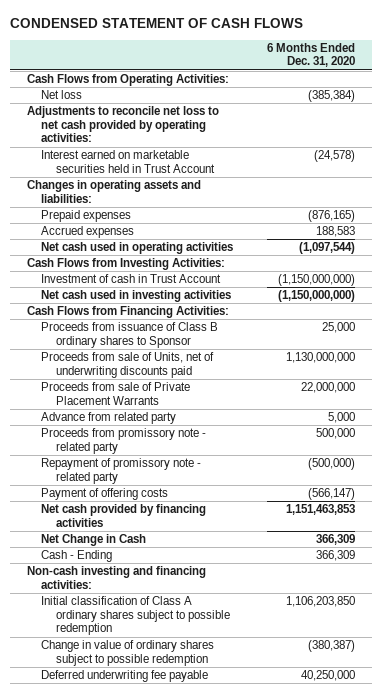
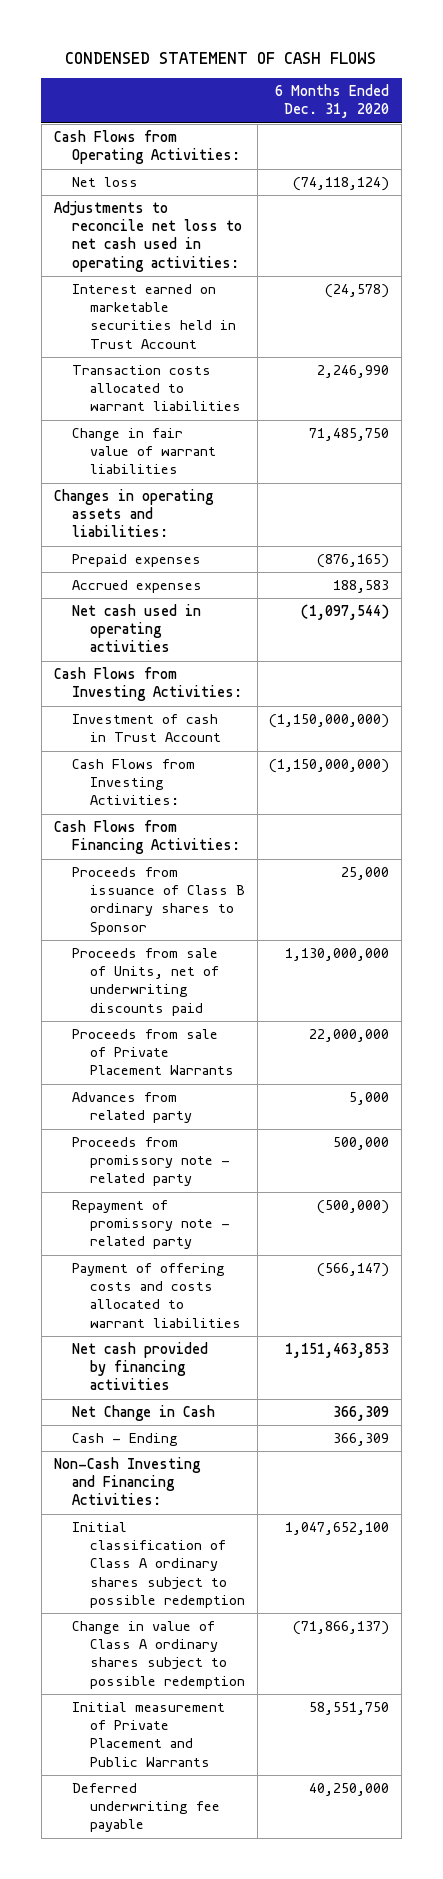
[307,90,355,103] (385,384) -> [293,177,390,192] (74,118,124)
[26,106,219,143] Adjustments to reconcile net loss to net cash provided by operating activities: -> [53,201,242,272] Adjustments to reconcile net loss to net cash used in operating activities:
none -> [71,365,241,412] Transaction costs allocated to warrant liabilities
none -> [71,428,216,475] Change in fair value of warrant liabilities
[41,290,232,303] Net cash used in investing activities -> [71,759,195,806] Cash Flows from Investing Activities:
[41,412,177,425] Advance from related party -> [71,1092,192,1124] Advances from related party
[41,488,169,501] Payment of offering costs -> [71,1263,241,1328] Payment of offering costs and costs allocated to warrant liabilities
[26,566,206,589] Non-cash investing and financing activities: -> [53,1457,201,1506] Non-Cash Investing and Financing Activities:
[285,596,355,608] 1,106,203,850 -> [285,1522,390,1536] 1,047,652,100
[41,640,215,666] Change in value of ordinary shares subject to possible redemption -> [71,1621,245,1689] Change in value of Class A ordinary shares subject to possible redemption
[307,640,355,653] (380,387) -> [293,1621,390,1636] (71,866,137)
none -> [71,1702,225,1767] Initial measurement of Private Placement and Public Warrants

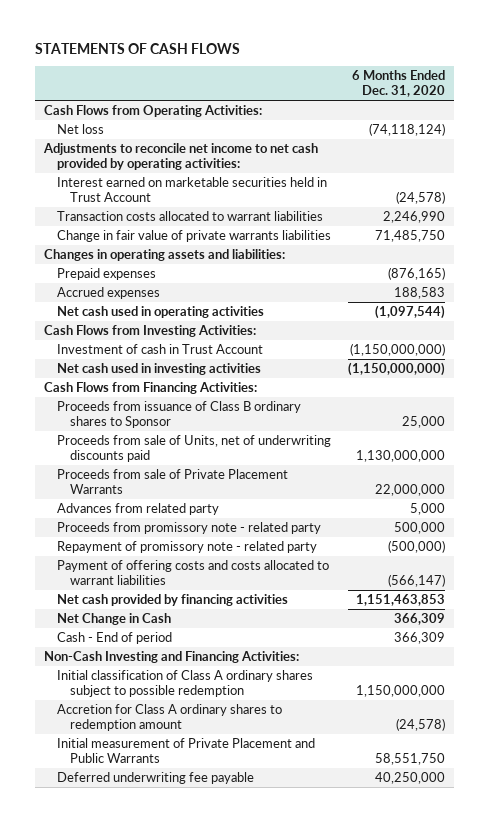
[65,51,377,64] CONDENSED STATEMENT OF CASH FLOWS -> [35,43,241,55] STATEMENTS OF CASH FLOWS
[53,201,242,272] Adjustments to reconcile net loss to net cash used in operating activities: -> [42,142,318,170] Adjustments to reconcile net income to net cash provided by operating activities:
[71,428,216,475] Change in fair value of warrant liabilities -> [56,229,331,242] Change in fair value of private warrants liabilities
[71,759,195,806] Cash Flows from Investing Activities: -> [56,362,261,375] Net cash used in investing activities
[71,1433,178,1447] Cash - Ending -> [56,631,172,644] Cash - End of period
[71,1621,245,1689] Change in value of Class A ordinary shares subject to possible redemption -> none
[285,1522,390,1536] 1,047,652,100 -> [356,684,446,697] 1,150,000,000
none -> [56,703,282,731] Accretion for Class A ordinary shares to redemption amount

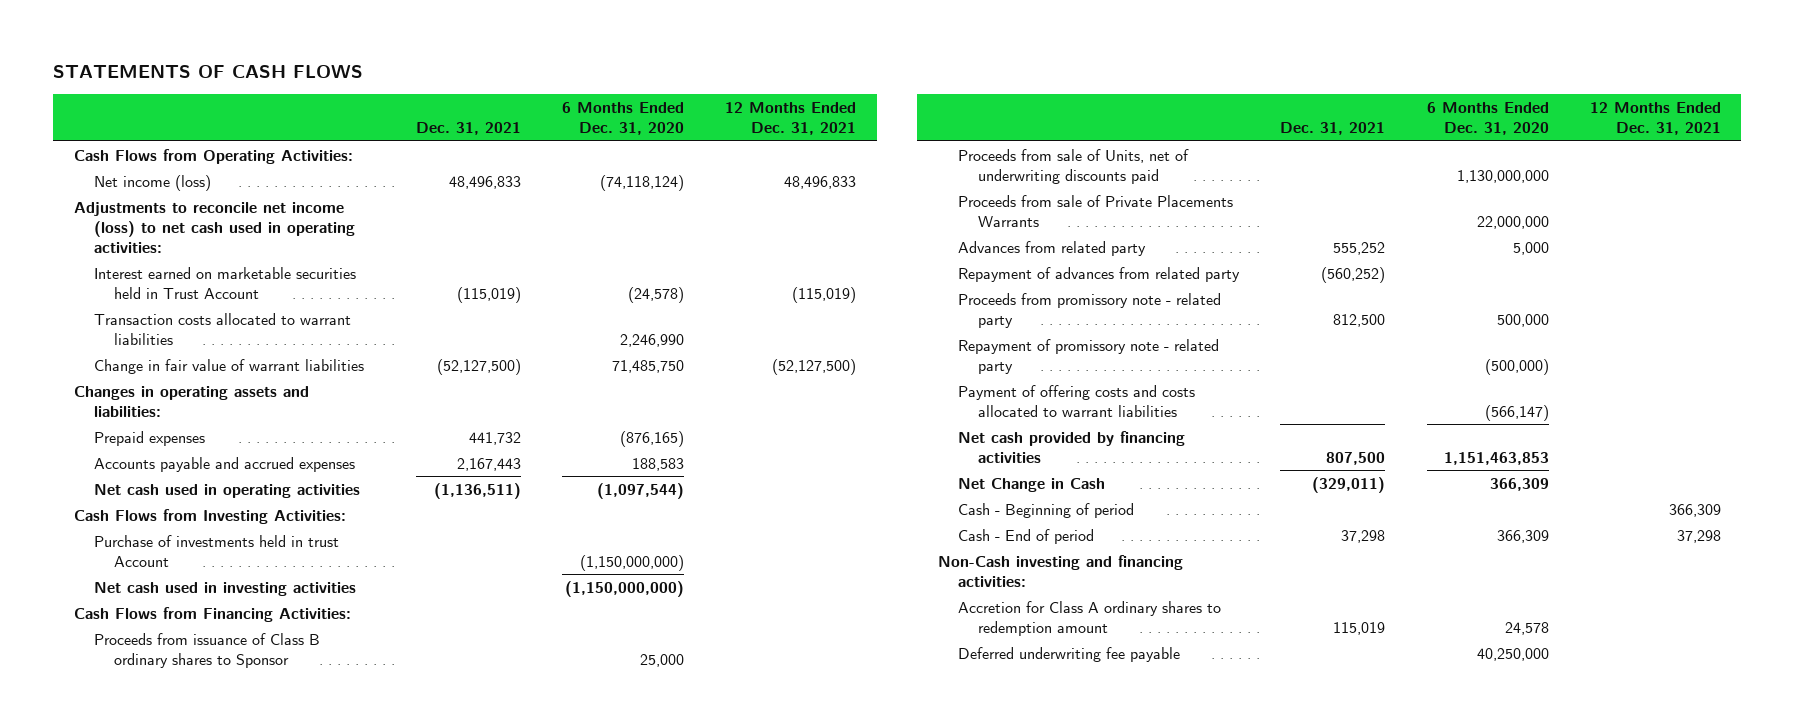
none -> [415,122,521,136] Dec. 31, 2021
none -> [725,102,857,136] 12 Months Ended Dec. 31, 2021
[56,123,104,134] Net loss -> [93,174,211,191] Net income (loss)
[42,142,318,170] Adjustments to reconcile net income to net cash provided by operating activities: -> [73,201,355,253] Adjustments to reconcile net income (loss) to net cash used in operating activities:
[56,229,331,242] Change in fair value of private warrants liabilities -> [93,358,364,374] Change in fair value of warrant liabilities
[56,286,160,299] Accrued expenses -> [93,456,355,472] Accounts payable and accrued expenses
[56,343,263,354] Investment of cash in Trust Account -> [93,534,339,567] Purchase of investments held in trust Account
[56,468,288,494] Proceeds from sale of Private Placement Warrants -> [958,194,1234,227] Proceeds from sale of Private Placements Warrants
none -> [958,266,1241,282] Repayment of advances from related party
none -> [958,502,1135,518] Cash - Beginning of period
[56,669,313,697] Initial classification of Class A ordinary shares subject to possible redemption -> none
[56,737,315,763] Initial measurement of Private Placement and Public Warrants -> none
[43,650,299,663] Non-Cash Investing and Financing Activities: -> [938,554,1184,587] Non-Cash investing and financing activities:
[396,717,446,731] (24,578) -> [1504,621,1549,635] 24,578

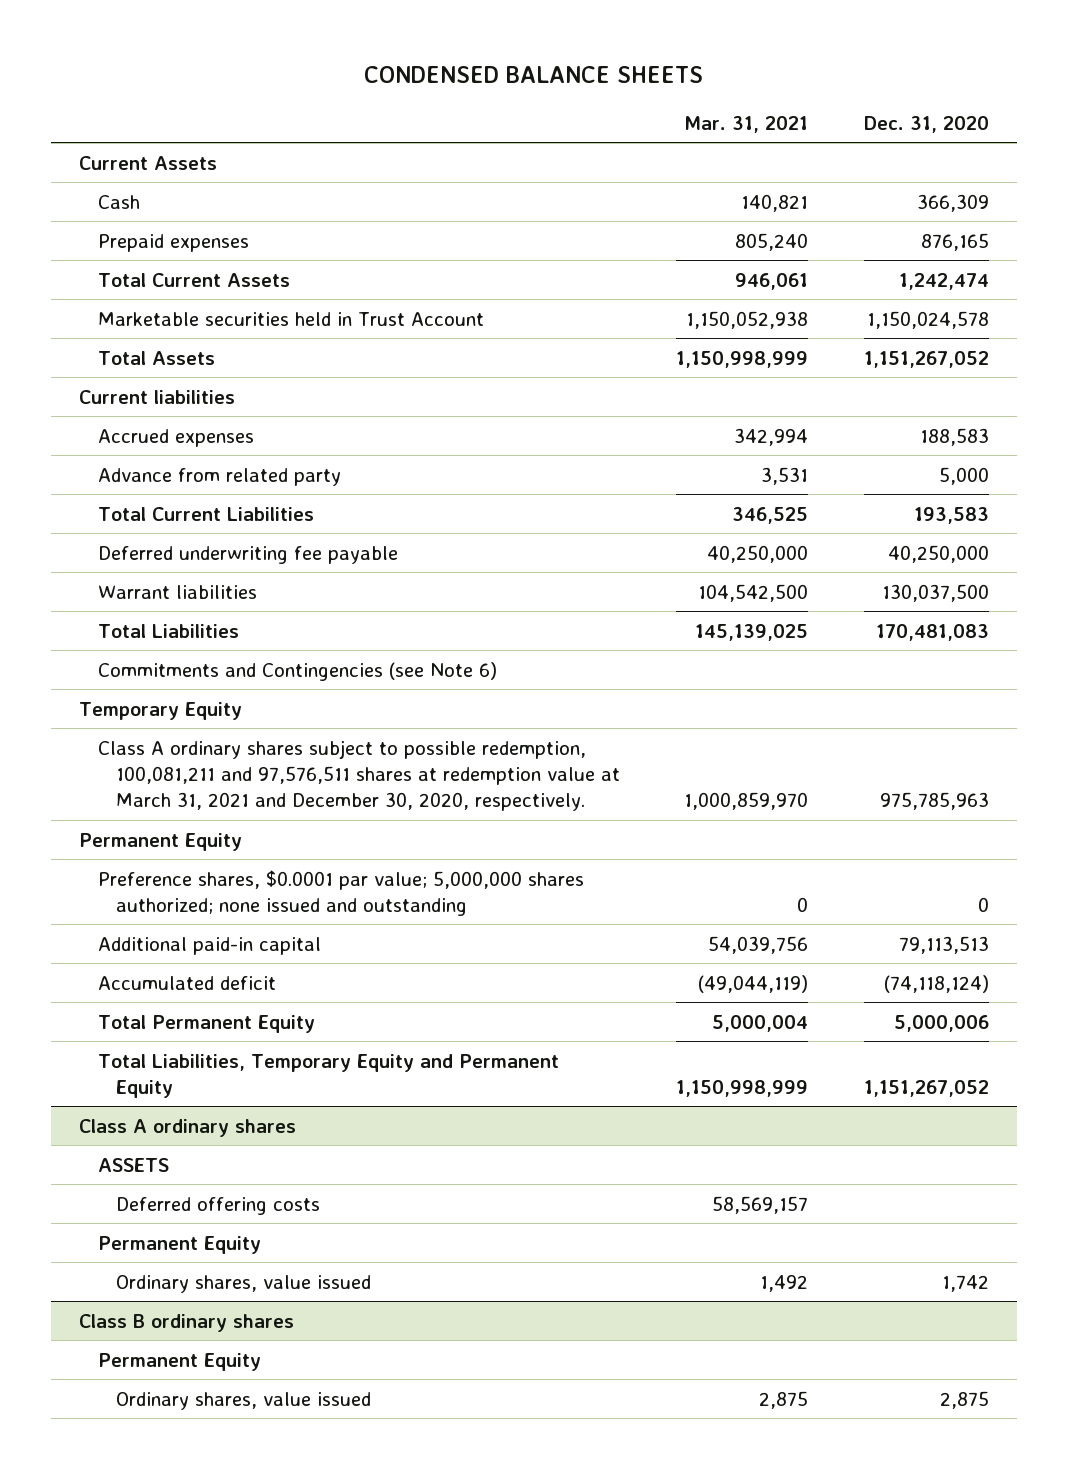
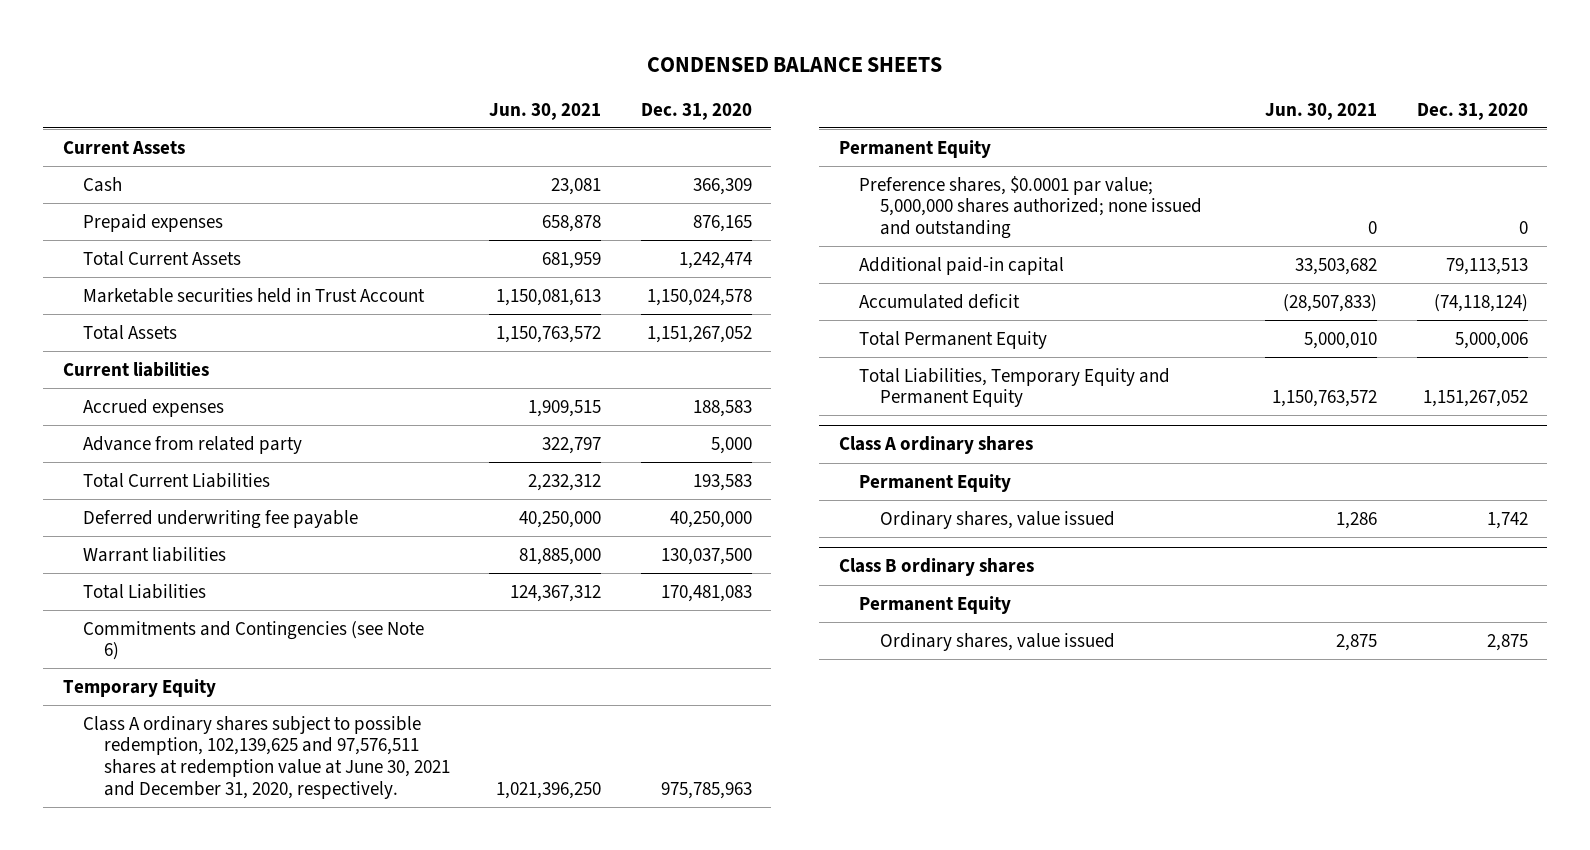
[684,115,809,133] Mar. 31, 2021 -> none
none -> [489,102,602,120] Jun. 30, 2021
[97,739,621,811] Class A ordinary shares subject to possible redemption, 100,081,211 and 97,576,511 shares at redemption value at March 31, 2021 and December 30, 2020, respectively. -> [83,715,450,800] Class A ordinary shares subject to possible redemption, 102,139,625 and 97,576,511 shares at redemption value at June 30, 2021 and December 31, 2020, respectively.
[97,1157,169,1172] ASSETS -> none
[116,1196,321,1215] Deferred offering costs -> none

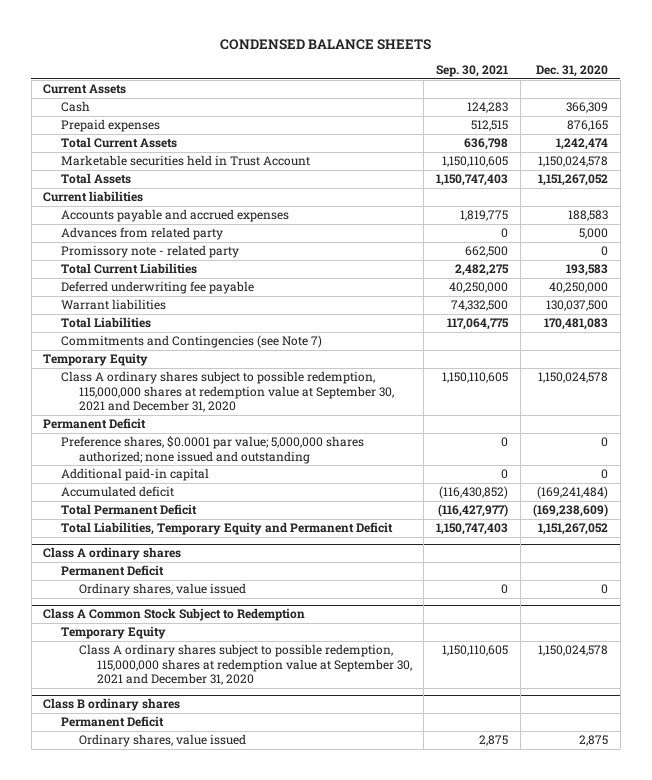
[489,102,602,120] Jun. 30, 2021 -> none
none -> [436,65,509,78] Sep. 30, 2021
[83,398,225,417] Accrued expenses -> [61,209,290,223] Accounts payable and accrued expenses
[83,435,303,454] Advance from related party -> [61,227,224,241] Advances from related party
none -> [61,245,240,259] Promissory note - related party
[83,620,425,661] Commitments and Contingencies (see Note 6) -> [61,335,323,349] Commitments and Contingencies (see Note 7)
[838,139,991,158] Permanent Equity -> none
[83,715,450,800] Class A ordinary shares subject to possible redemption, 102,139,625 and 97,576,511 shares at redemption value at June 30, 2021 and December 31, 2020, respectively. -> [61,371,394,413] Class A ordinary shares subject to possible redemption, 115,000,000 shares at redemption value at September 30, 2021 and December 31, 2020
[660,782,752,800] 975,785,963 -> [538,372,609,384] 1,150,024,578
none -> [43,418,147,430] Permanent Deficit
[1445,257,1528,275] 79,113,513 -> [601,469,609,480] 0
[1433,293,1528,312] (74,118,124) -> [537,486,609,500] (169,241,484)
[859,330,1048,349] Total Permanent Equity -> [61,504,198,516] Total Permanent Deficit
[1454,331,1528,349] 5,000,006 -> [533,504,609,518] (169,238,609)
[859,367,1171,408] Total Liabilities, Temporary Equity and Permanent Equity -> [61,522,394,536] Total Liabilities, Temporary Equity and Permanent Deficit
[859,473,1012,492] Permanent Equity -> none
none -> [61,565,165,577] Permanent Deficit
[1486,511,1528,529] 1,742 -> [601,584,609,595] 0
none -> [43,608,306,622] Class A Common Stock Subject to Redemption
none -> [61,626,167,640] Temporary Equity
none -> [78,644,412,686] Class A ordinary shares subject to possible redemption, 115,000,000 shares at redemption value at September 30, 2021 and December 31, 2020
[859,595,1012,614] Permanent Equity -> none
none -> [61,716,165,728] Permanent Deficit

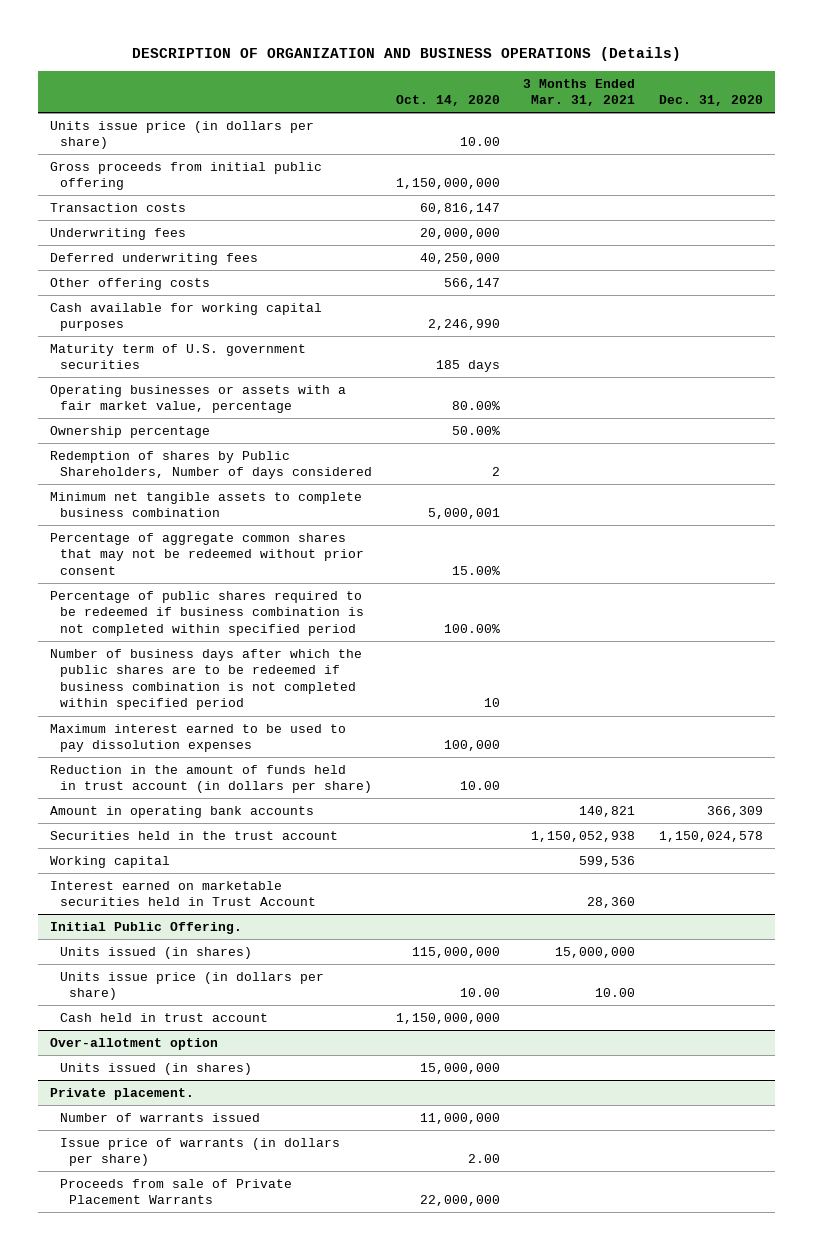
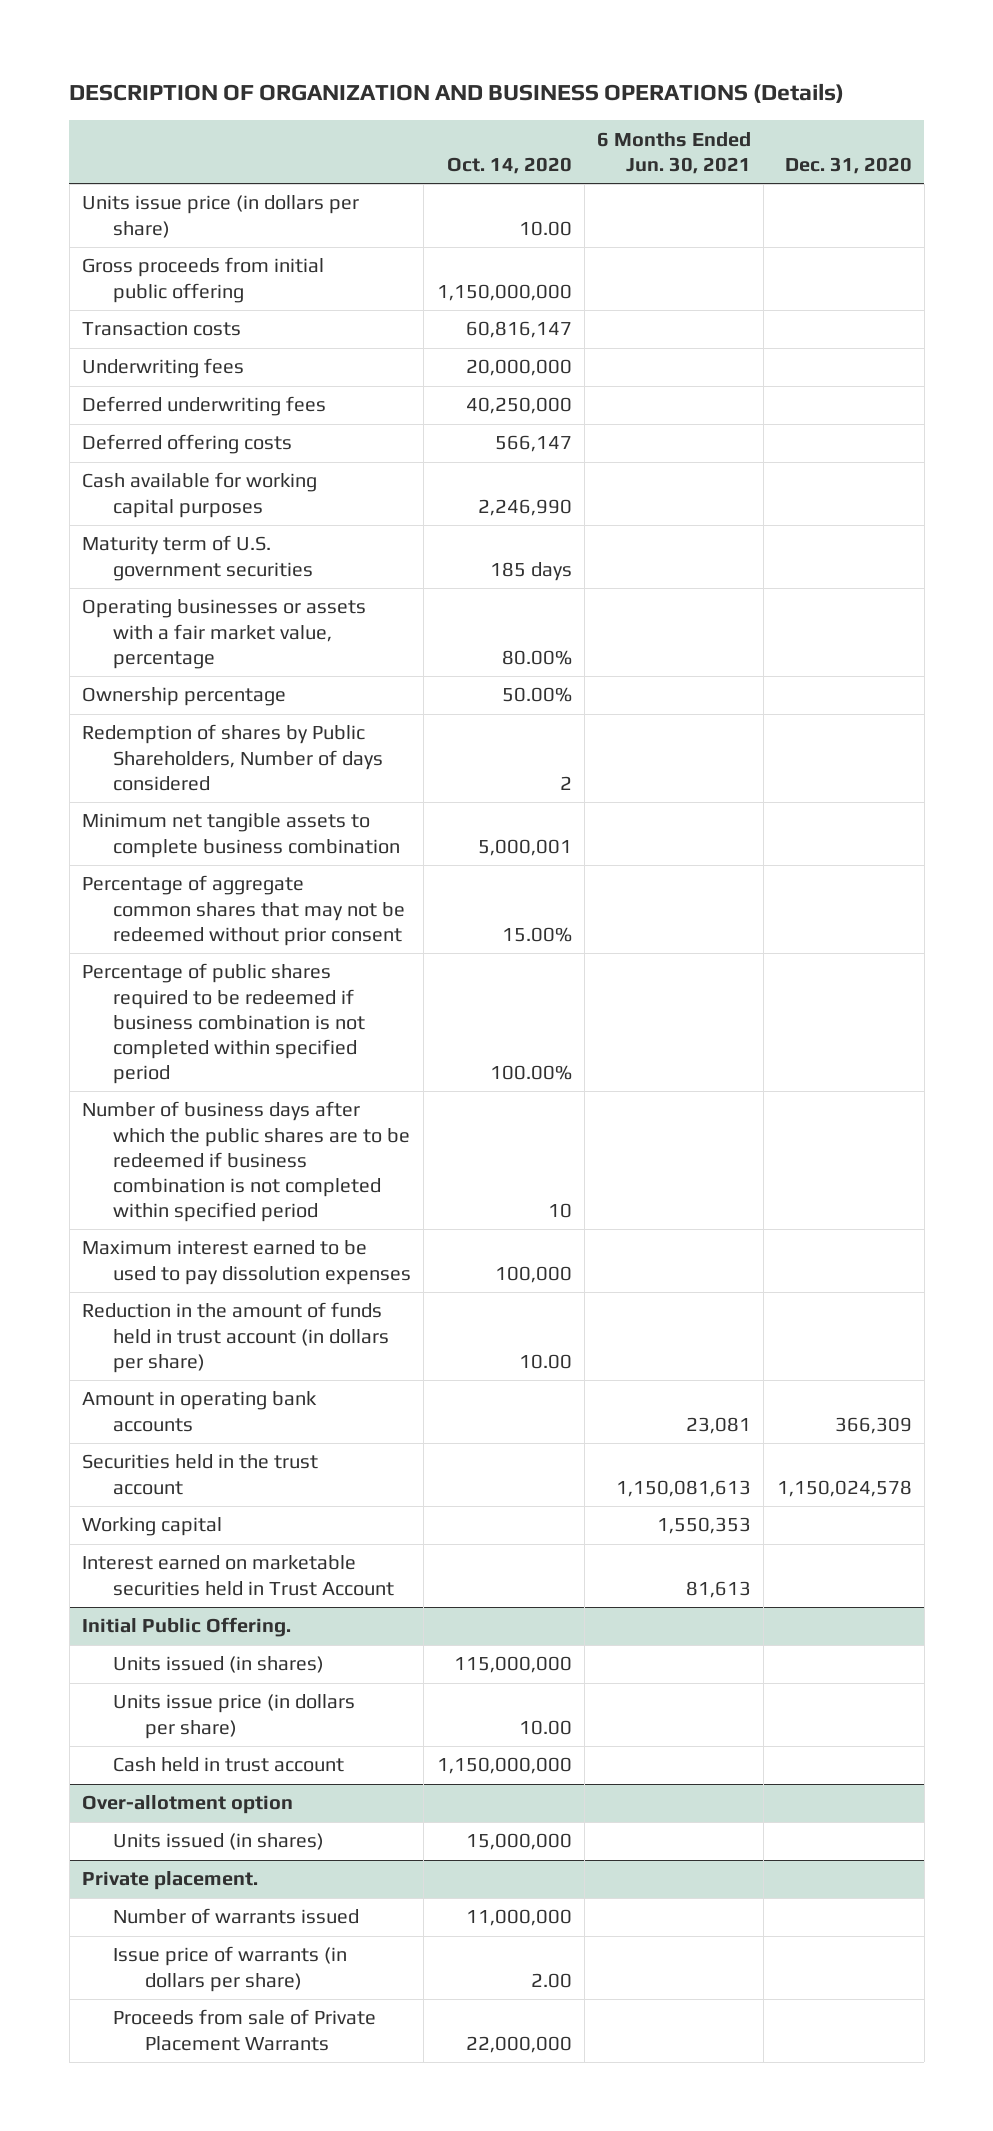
[523,78,636,107] 3 Months Ended Mar. 31, 2021 -> none
none -> [597,131,752,174] 6 Months Ended Jun. 30, 2021
[50,277,211,290] Other offering costs -> [81,434,292,455] Deferred offering costs

